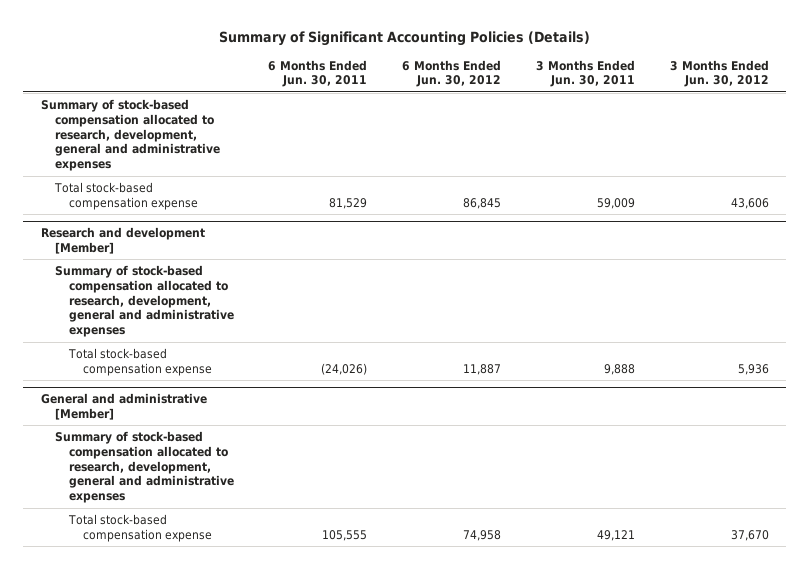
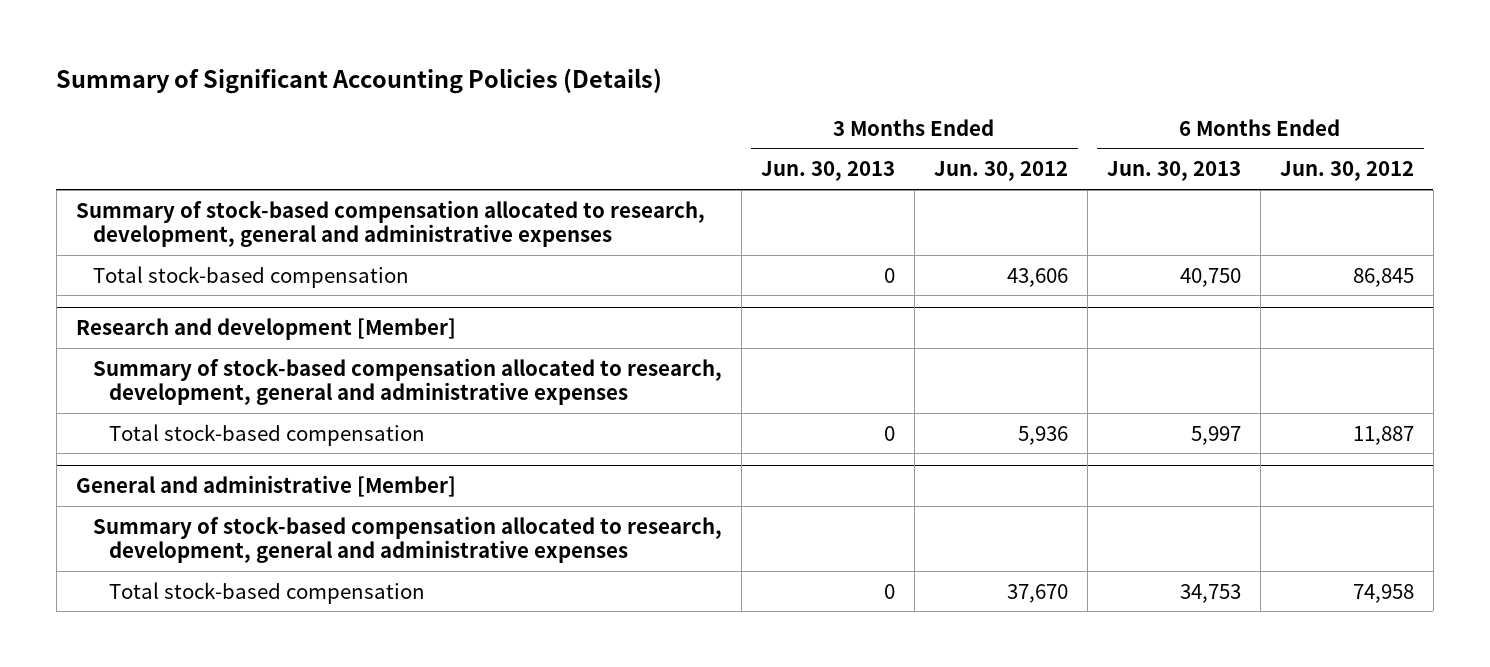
[268,59,368,88] 6 Months Ended Jun. 30, 2011 -> none
[535,59,635,88] 3 Months Ended Jun. 30, 2011 -> none
none -> [760,161,895,182] Jun. 30, 2013
none -> [1106,161,1241,182] Jun. 30, 2013
[53,181,198,210] Total stock-based compensation expense -> [92,265,409,288] Total stock-based compensation
[67,347,212,376] Total stock-based compensation expense -> [109,423,426,446] Total stock-based compensation
[67,513,212,542] Total stock-based compensation expense -> [109,581,426,604] Total stock-based compensation

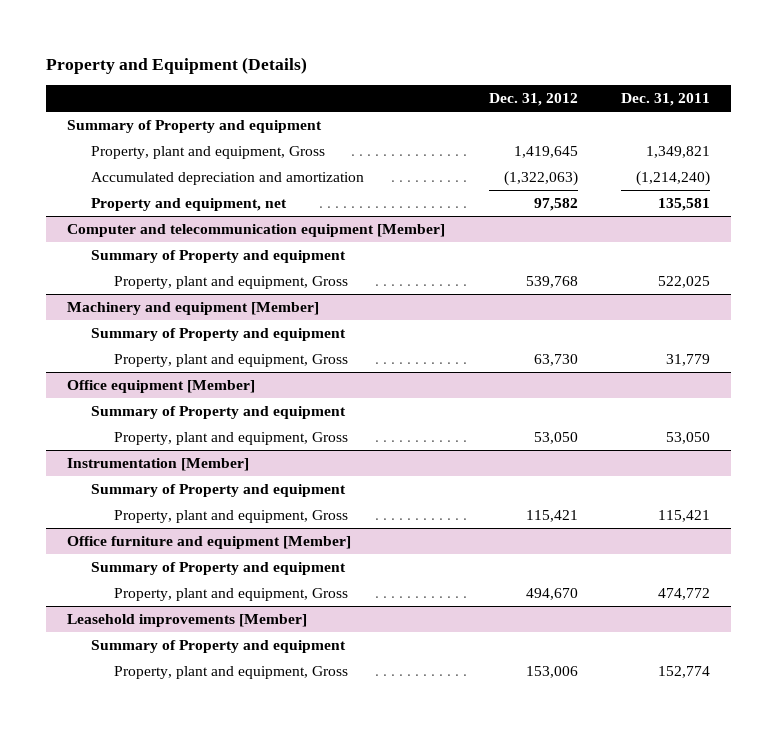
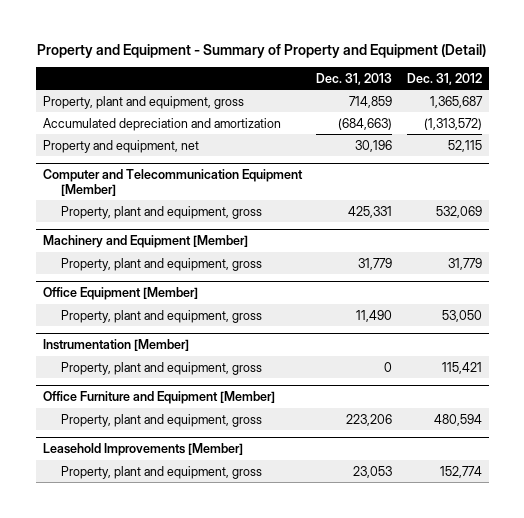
[45,56,307,74] Property and Equipment (Details) -> [37,43,487,58] Property and Equipment - Summary of Property and Equipment (Detail)
[620,93,710,107] Dec. 31, 2011 -> none
none -> [316,72,393,85] Dec. 31, 2013
[67,120,323,134] Summary of Property and equipment -> none
[90,250,346,264] Summary of Property and equipment -> none
[90,328,346,342] Summary of Property and equipment -> none
[90,406,346,420] Summary of Property and equipment -> none
[90,146,325,160] Property, plant and equipment, Gross -> [42,95,244,109] Property, plant and equipment, gross
[513,146,578,159] 1,419,645 -> [429,95,483,108] 1,365,687
[503,171,578,187] (1,322,063) -> [423,117,482,130] (1,313,572)
[533,198,578,212] 97,582 -> [447,139,482,152] 52,115
[67,224,446,238] Computer and telecommunication equipment [Member] -> [42,169,303,196] Computer and Telecommunication Equipment [Member]
[114,276,349,290] Property, plant and equipment, Gross -> [61,205,263,219] Property, plant and equipment, gross
[525,276,578,289] 539,768 -> [435,205,482,218] 532,069
[67,302,320,316] Machinery and equipment [Member] -> [42,235,248,249] Machinery and Equipment [Member]
[114,354,349,368] Property, plant and equipment, Gross -> [61,257,263,271] Property, plant and equipment, gross
[533,354,578,367] 63,730 -> [447,257,482,270] 31,779
[67,380,256,394] Office equipment [Member] -> [42,287,198,301] Office Equipment [Member]
[114,432,349,446] Property, plant and equipment, Gross -> [61,309,263,323] Property, plant and equipment, gross
[90,484,346,498] Summary of Property and equipment -> none
[90,562,346,576] Summary of Property and equipment -> none
[90,640,346,654] Summary of Property and equipment -> none
[114,510,349,524] Property, plant and equipment, Gross -> [61,361,263,375] Property, plant and equipment, gross
[67,536,352,550] Office furniture and equipment [Member] -> [42,391,275,405] Office Furniture and Equipment [Member]
[114,588,349,602] Property, plant and equipment, Gross -> [61,413,263,427] Property, plant and equipment, gross
[525,588,578,601] 494,670 -> [433,413,482,426] 480,594
[67,614,308,628] Leasehold improvements [Member] -> [42,443,243,457] Leasehold Improvements [Member]
[114,666,349,680] Property, plant and equipment, Gross -> [61,465,263,479] Property, plant and equipment, gross
[525,666,578,679] 153,006 -> [439,465,482,478] 152,774

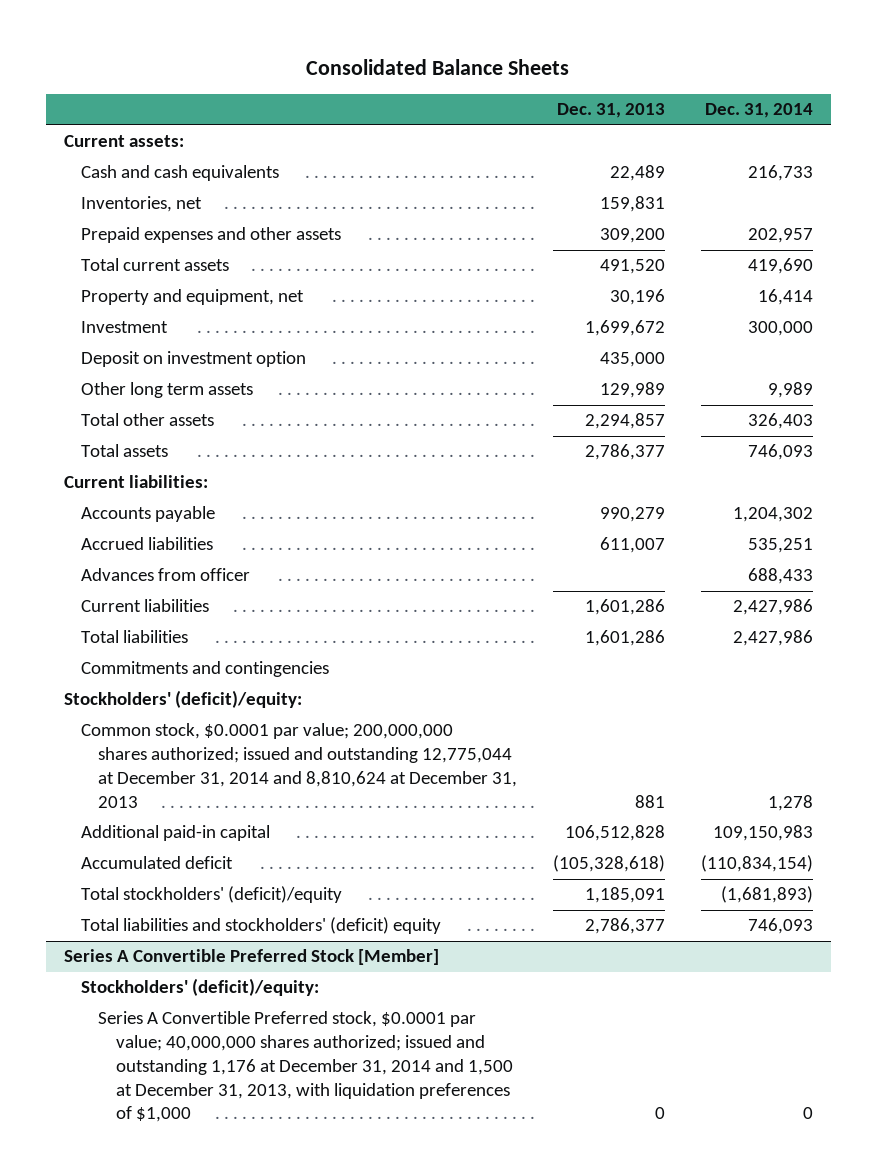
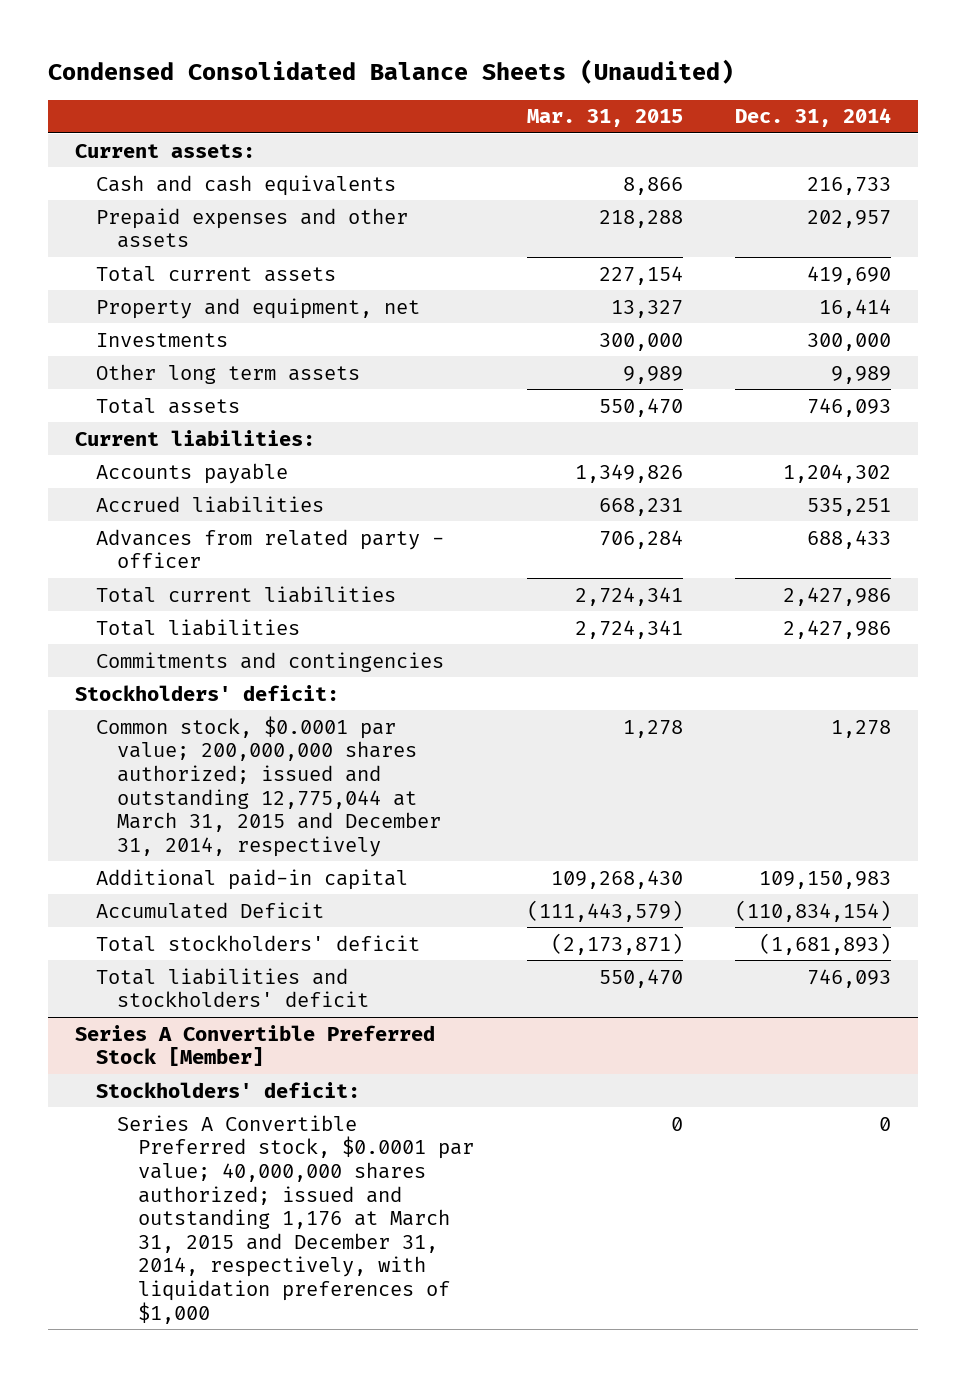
[306,59,570,76] Consolidated Balance Sheets -> [48,58,735,84] Condensed Consolidated Balance Sheets (Unaudited)
[557,103,666,119] Dec. 31, 2013 -> none
none -> [526,109,683,128] Mar. 31, 2015
[81,196,203,213] Inventories, net -> none
[81,351,307,368] Deposit on investment option -> none
[81,321,169,334] Investment -> [95,332,228,347] Investments
[81,413,215,427] Total other assets -> none
[81,568,251,582] Advances from officer -> [95,528,444,569] Advances from related party - officer
[81,599,210,613] Current liabilities -> [95,585,396,603] Total current liabilities
[63,690,302,709] Stockholders' (deficit)/equity: -> [74,684,339,701] Stockholders' deficit:
[81,723,518,808] Common stock, $0.0001 par value; 200,000,000 shares authorized; issued and outstanding 12,775,044 at December 31, 2014 and 8,810,624 at December 31, 2013 -> [95,715,441,857] Common stock, $0.0001 par value; 200,000,000 shares authorized; issued and outstanding 12,775,044 at March 31, 2015 and December 31, 2014, respectively
[81,856,234,870] Accumulated deficit -> [95,901,324,919] Accumulated Deficit
[81,886,343,904] Total stockholders' (deficit)/equity -> [95,934,420,952] Total stockholders' deficit
[81,917,442,935] Total liabilities and stockholders' (deficit) equity -> [95,967,369,1008] Total liabilities and stockholders' deficit
[81,978,320,997] Stockholders' (deficit)/equity: -> [95,1081,360,1098] Stockholders' deficit:
[98,1011,513,1123] Series A Convertible Preferred stock, $0.0001 par value; 40,000,000 shares authorized; issued and outstanding 1,176 at December 31, 2014 and 1,500 at December 31, 2013, with liquidation preferences of $1,000 -> [116,1114,474,1324] Series A Convertible Preferred stock, $0.0001 par value; 40,000,000 shares authorized; issued and outstanding 1,176 at March 31, 2015 and December 31, 2014, respectively, with liquidation preferences of $1,000

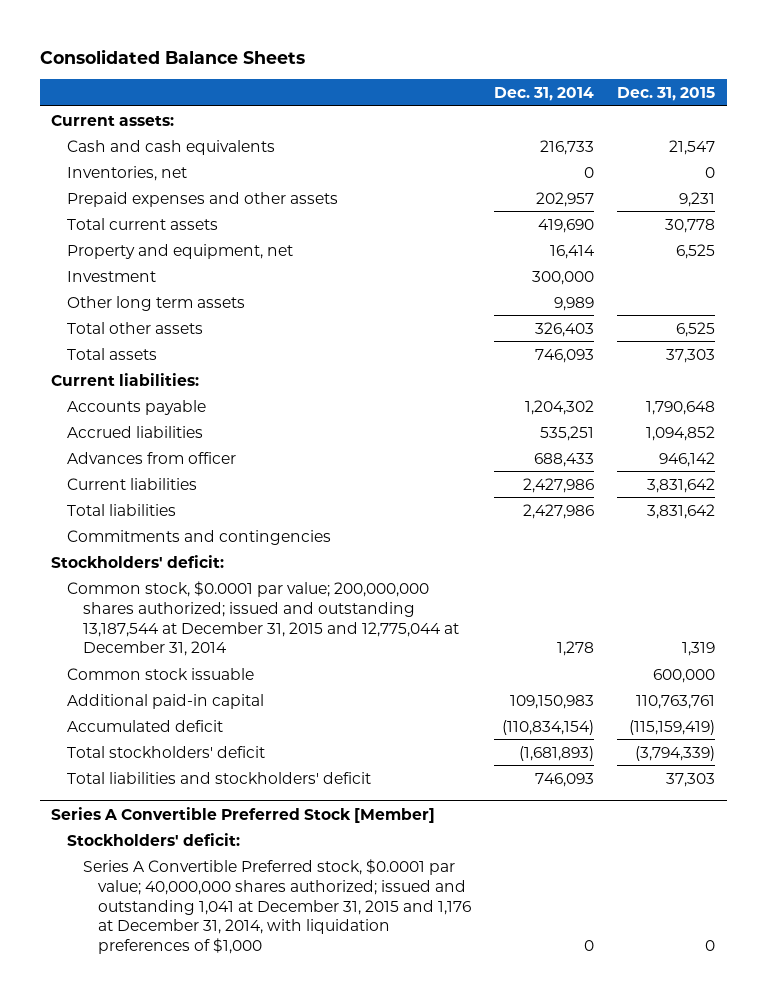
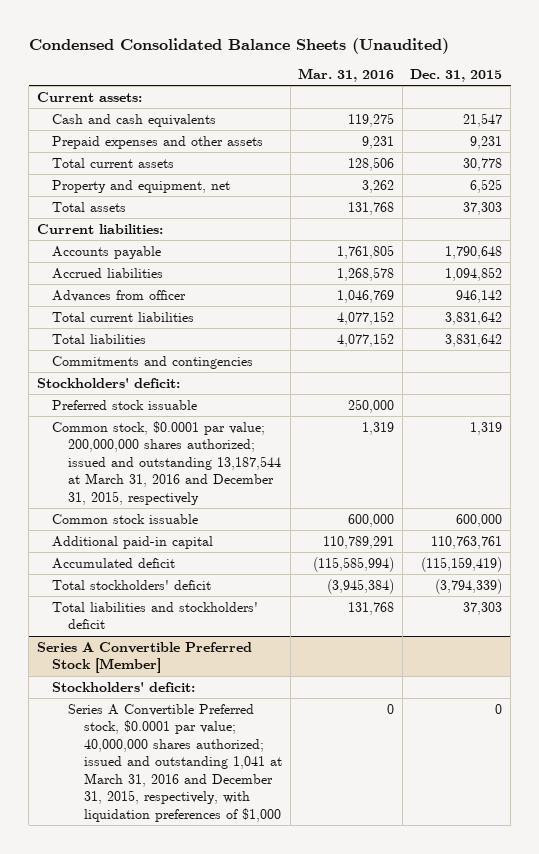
[39,48,305,64] Consolidated Balance Sheets -> [28,37,449,54] Condensed Consolidated Balance Sheets (Unaudited)
[494,86,595,101] Dec. 31, 2014 -> none
none -> [298,67,395,82] Mar. 31, 2016
[66,165,187,181] Inventories, net -> none
[66,270,156,282] Investment -> none
[66,295,245,311] Other long term assets -> none
[66,321,203,334] Total other assets -> none
[66,477,197,490] Current liabilities -> [52,311,195,322] Total current liabilities
none -> [52,399,198,410] Preferred stock issuable
[66,580,459,657] Common stock, $0.0001 par value; 200,000,000 shares authorized; issued and outstanding 13,187,544 at December 31, 2015 and 12,775,044 at December 31, 2014 -> [52,420,282,505] Common stock, $0.0001 par value; 200,000,000 shares authorized; issued and outstanding 13,187,544 at March 31, 2016 and December 31, 2015, respectively
[82,858,472,955] Series A Convertible Preferred stock, $0.0001 par value; 40,000,000 shares authorized; issued and outstanding 1,041 at December 31, 2015 and 1,176 at December 31, 2014, with liquidation preferences of $1,000 -> [68,703,282,822] Series A Convertible Preferred stock, $0.0001 par value; 40,000,000 shares authorized; issued and outstanding 1,041 at March 31, 2016 and December 31, 2015, respectively, with liquidation preferences of $1,000

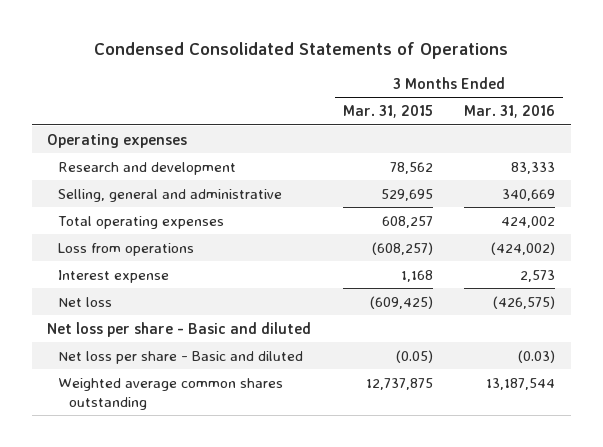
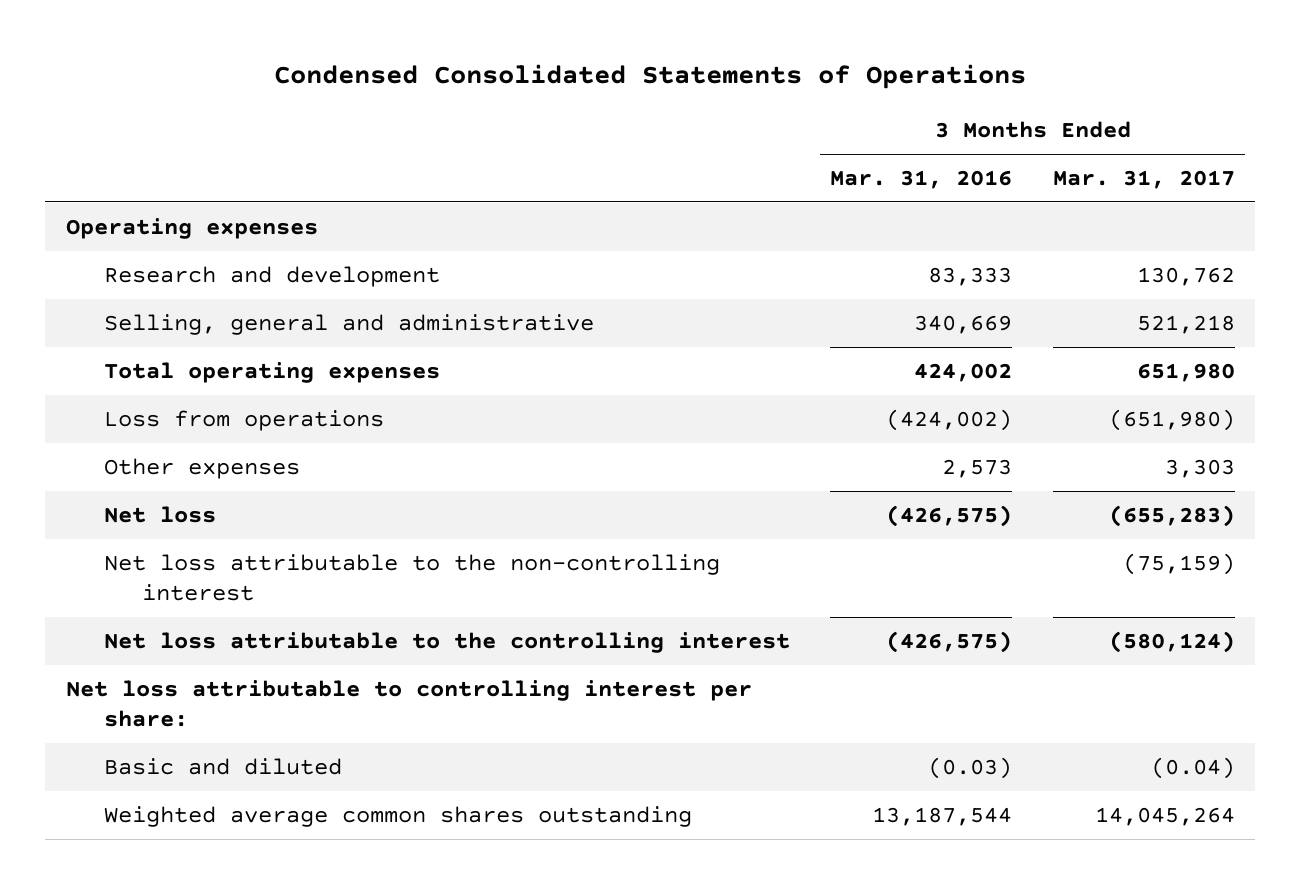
[342,105,433,119] Mar. 31, 2015 -> none
none -> [1053,170,1236,190] Mar. 31, 2017
[58,269,170,283] Interest expense -> [103,457,300,479] Other expenses
none -> [103,553,720,602] Net loss attributable to the non-controlling interest
none -> [103,631,790,653] Net loss attributable to the controlling interest
[47,321,312,337] Net loss per share - Basic and diluted -> [65,679,752,728] Net loss attributable to controlling interest per share:
[58,350,304,364] Net loss per share - Basic and diluted -> [103,757,342,775] Basic and diluted

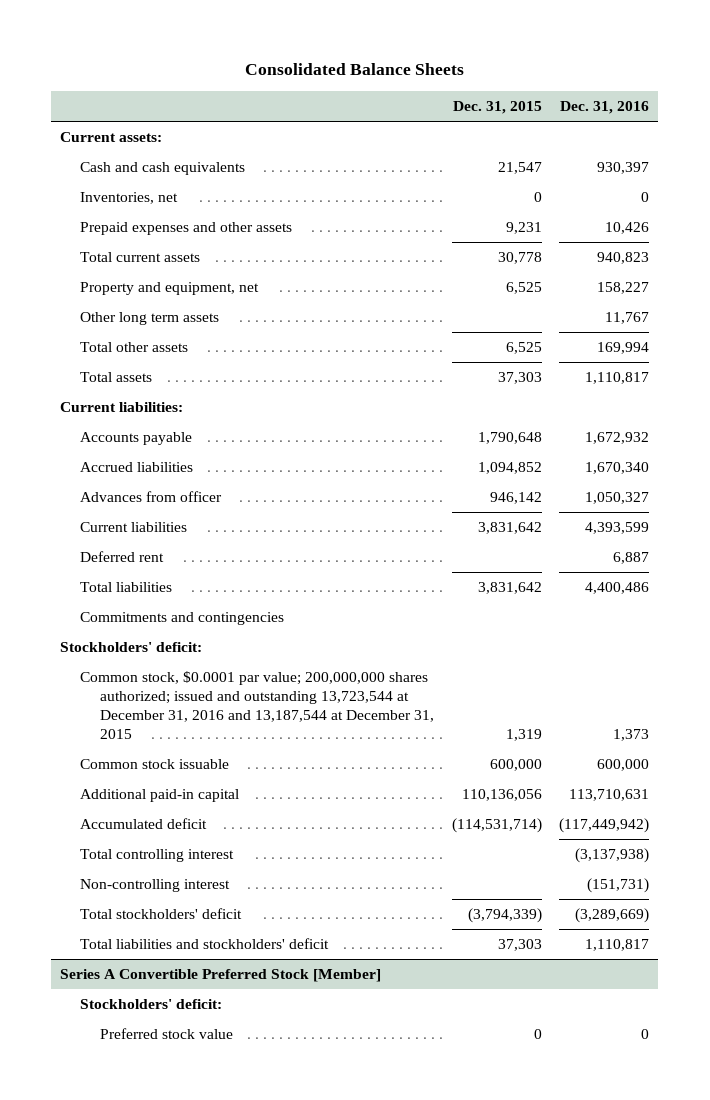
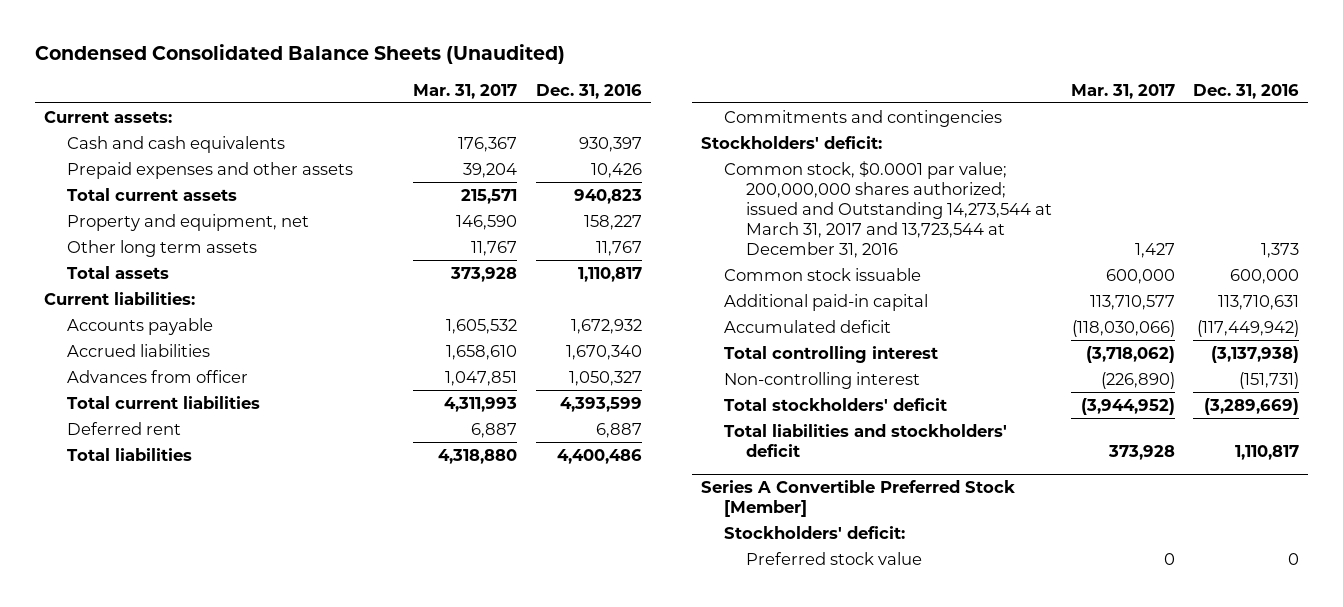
[244,63,464,76] Consolidated Balance Sheets -> [34,44,565,65] Condensed Consolidated Balance Sheets (Unaudited)
[452,101,542,115] Dec. 31, 2015 -> none
none -> [413,83,518,99] Mar. 31, 2017
[80,192,179,205] Inventories, net -> none
[80,342,189,353] Total other assets -> none
[80,522,188,533] Current liabilities -> [66,395,260,409] Total current liabilities
[80,671,434,740] Common stock, $0.0001 par value; 200,000,000 shares authorized; issued and outstanding 13,723,544 at December 31, 2016 and 13,187,544 at December 31, 2015 -> [723,160,1053,259] Common stock, $0.0001 par value; 200,000,000 shares authorized; issued and Outstanding 14,273,544 at March 31, 2017 and 13,723,544 at December 31, 2016

